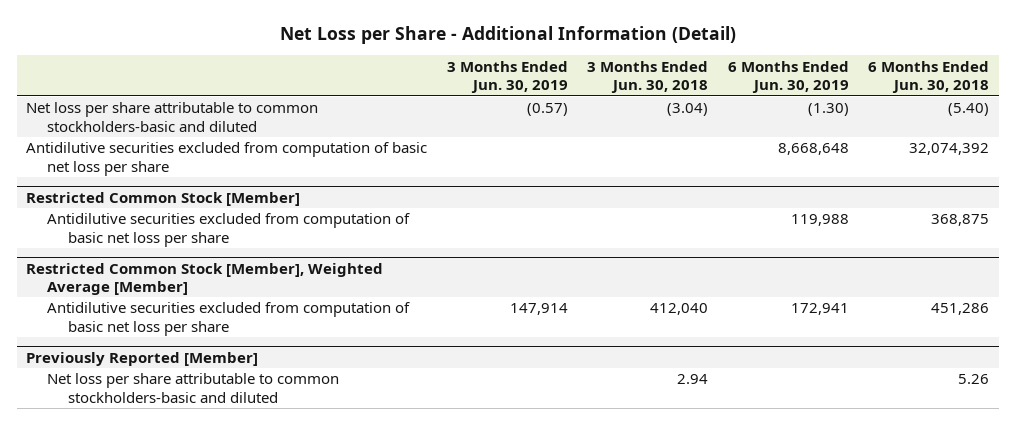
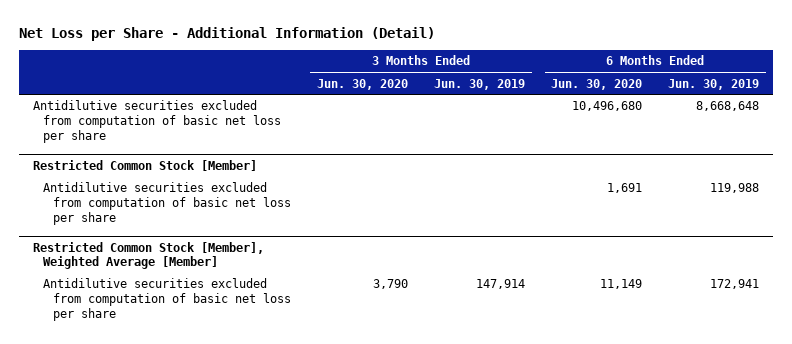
[587,60,709,94] 3 Months Ended Jun. 30, 2018 -> none
[868,60,990,94] 6 Months Ended Jun. 30, 2018 -> none
none -> [316,78,408,90] Jun. 30, 2020
none -> [551,78,643,90] Jun. 30, 2020
[26,102,319,132] Net loss per share attributable to common stockholders-basic and diluted -> none
[26,351,259,366] Previously Reported [Member] -> none
[47,373,340,403] Net loss per share attributable to common stockholders-basic and diluted -> none

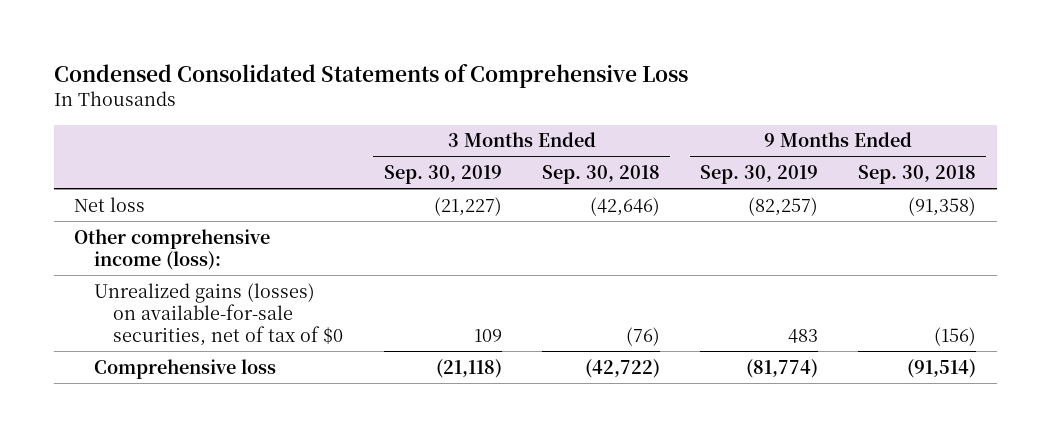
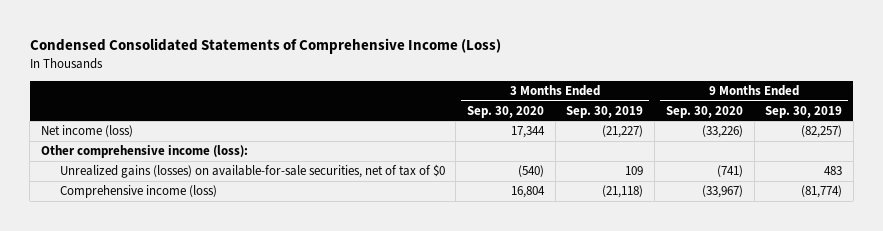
[53,64,688,89] Condensed Consolidated Statements of Comprehensive Loss -> [29,38,501,55] Condensed Consolidated Statements of Comprehensive Income (Loss)
[541,165,660,185] Sep. 30, 2018 -> none
[858,165,977,185] Sep. 30, 2018 -> none
none -> [467,105,545,118] Sep. 30, 2020
none -> [665,105,743,118] Sep. 30, 2020
[74,196,146,212] Net loss -> [40,125,133,138] Net income (loss)
[93,358,276,379] Comprehensive loss -> [59,185,217,199] Comprehensive income (loss)

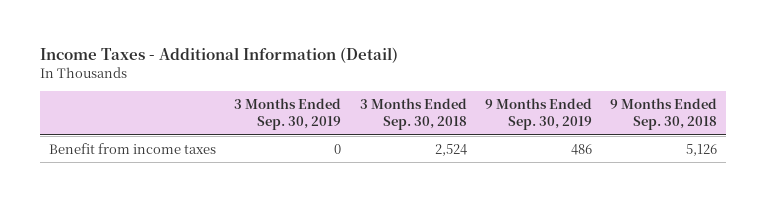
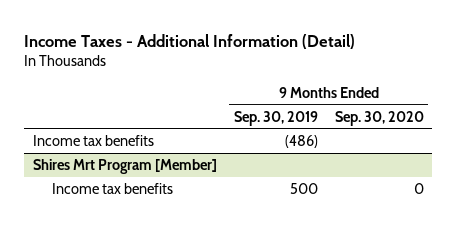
[234,98,342,131] 3 Months Ended Sep. 30, 2019 -> none
[359,98,467,131] 3 Months Ended Sep. 30, 2018 -> none
[609,98,717,131] 9 Months Ended Sep. 30, 2018 -> none
none -> [334,110,424,126] Sep. 30, 2020
[49,143,217,155] Benefit from income taxes -> [32,134,154,146] Income tax benefits
[570,144,592,156] 486 -> [284,134,318,148] (486)
none -> [32,158,217,174] Shires Mrt Program [Member]
none -> [52,182,174,194] Income tax benefits

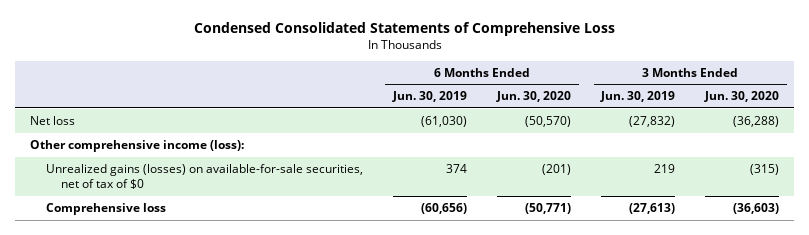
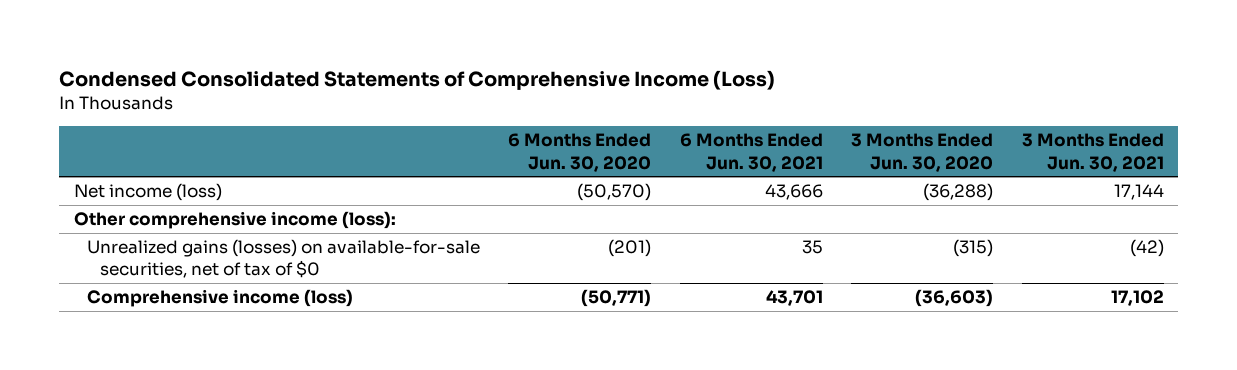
[193,22,615,37] Condensed Consolidated Statements of Comprehensive Loss -> [59,69,776,90] Condensed Consolidated Statements of Comprehensive Income (Loss)
[391,91,467,103] Jun. 30, 2019 -> none
[600,91,676,103] Jun. 30, 2019 -> none
none -> [679,133,823,172] 6 Months Ended Jun. 30, 2021
none -> [1021,133,1164,172] 3 Months Ended Jun. 30, 2021
[30,115,76,125] Net loss -> [73,183,222,202] Net income (loss)
[45,202,166,215] Comprehensive loss -> [86,289,353,308] Comprehensive income (loss)

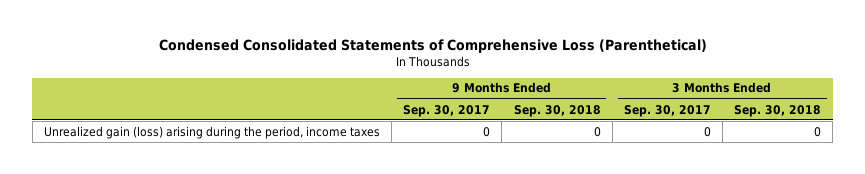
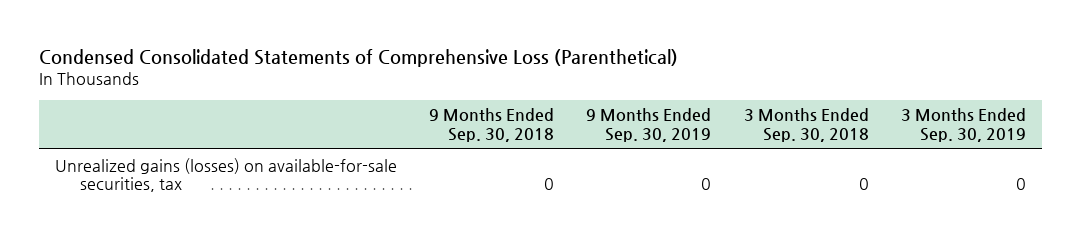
[403,104,491,117] Sep. 30, 2017 -> none
[623,104,711,117] Sep. 30, 2017 -> none
none -> [586,108,712,142] 9 Months Ended Sep. 30, 2019
none -> [900,108,1026,142] 3 Months Ended Sep. 30, 2019
[43,125,380,139] Unrealized gain (loss) arising during the period, income taxes -> [55,157,398,193] Unrealized gains (losses) on available-for-sale securities, tax

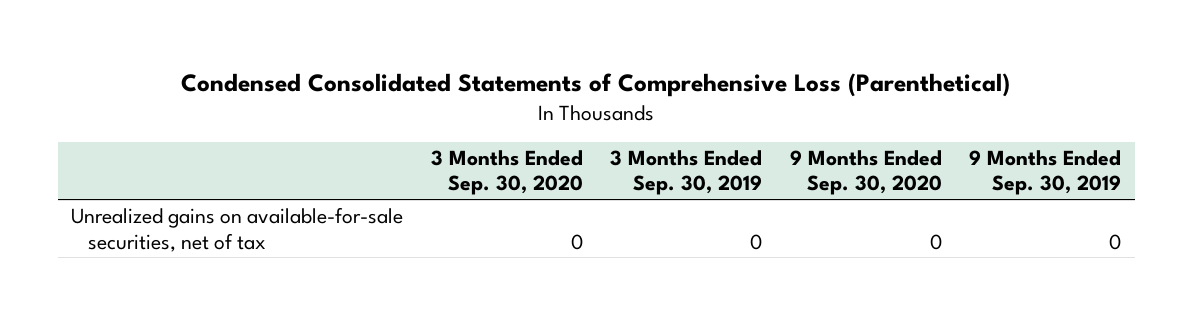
[429,108,555,142] 9 Months Ended Sep. 30, 2018 -> none
[743,108,869,142] 3 Months Ended Sep. 30, 2018 -> none
none -> [430,149,583,196] 3 Months Ended Sep. 30, 2020
none -> [789,149,942,196] 9 Months Ended Sep. 30, 2020
[55,157,398,193] Unrealized gains (losses) on available-for-sale securities, tax -> [71,206,404,252] Unrealized gains on available-for-sale securities, net of tax

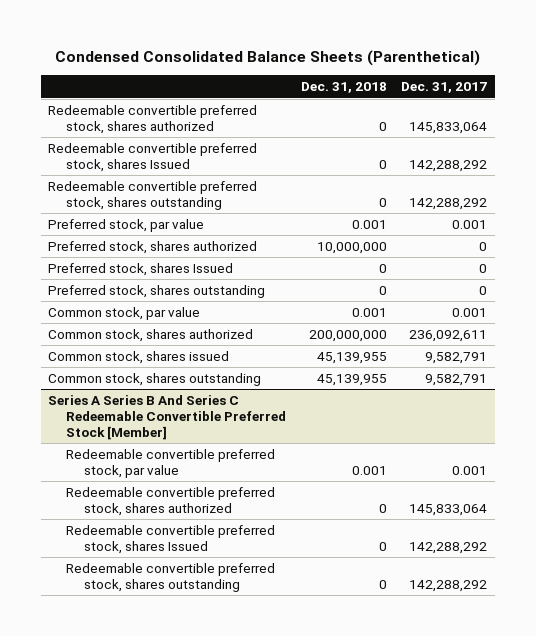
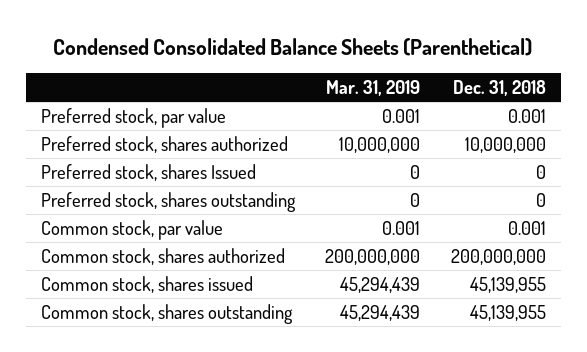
[401,82,488,94] Dec. 31, 2017 -> none
none -> [326,79,421,96] Mar. 31, 2019
[48,104,258,134] Redeemable convertible preferred stock, shares authorized -> none
[48,142,258,172] Redeemable convertible preferred stock, shares Issued -> none
[48,180,258,210] Redeemable convertible preferred stock, shares outstanding -> none
[48,394,287,440] Series A Series B And Series C Redeemable Convertible Preferred Stock [Member] -> none
[66,448,276,478] Redeemable convertible preferred stock, par value -> none
[66,486,276,516] Redeemable convertible preferred stock, shares authorized -> none
[66,524,276,554] Redeemable convertible preferred stock, shares Issued -> none
[66,562,276,592] Redeemable convertible preferred stock, shares outstanding -> none

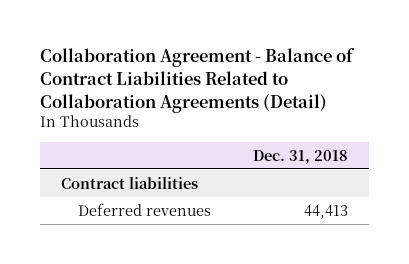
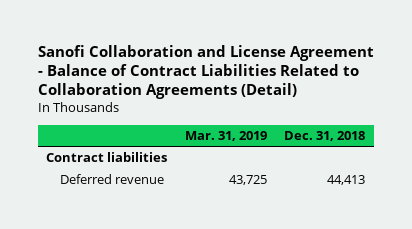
[39,48,355,113] Collaboration Agreement - Balance of Contract Liabilities Related to Collaboration Agreements (Detail) -> [37,44,374,100] Sanofi Collaboration and License Agreement - Balance of Contract Liabilities Related to Collaboration Agreements (Detail)
none -> [184,130,267,141] Mar. 31, 2019
[78,202,212,216] Deferred revenues -> [60,174,165,185] Deferred revenue

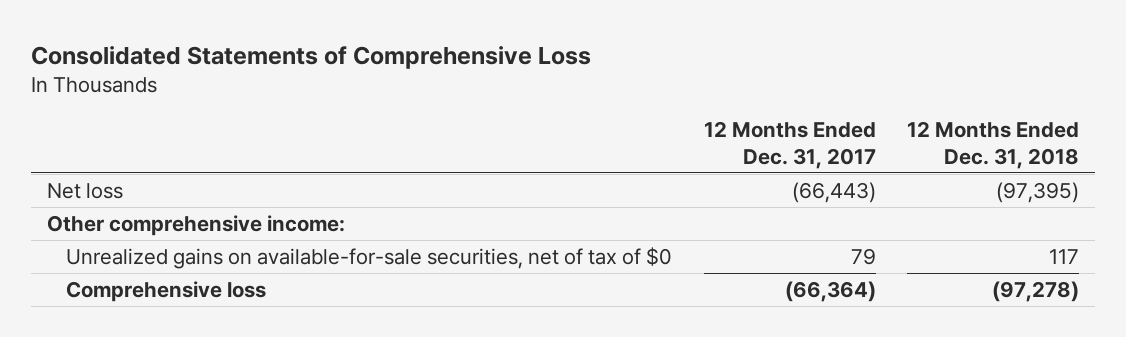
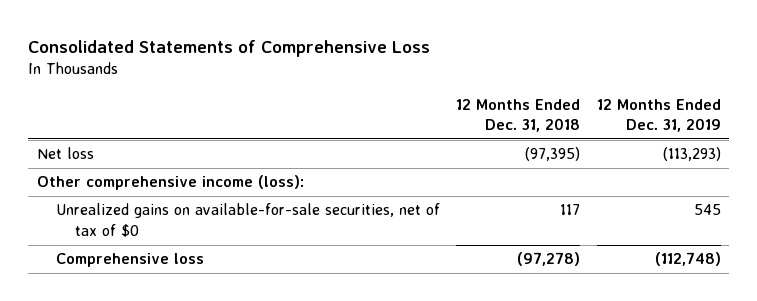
[703,121,876,169] 12 Months Ended Dec. 31, 2017 -> none
none -> [596,98,721,133] 12 Months Ended Dec. 31, 2019
[46,215,345,237] Other comprehensive income: -> [36,175,304,191] Other comprehensive income (loss):

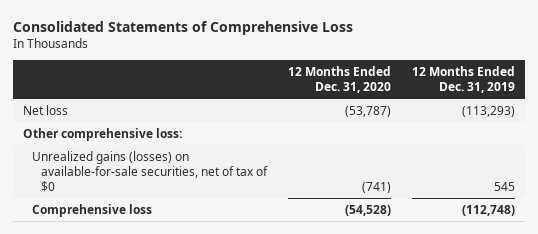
[456,98,581,133] 12 Months Ended Dec. 31, 2018 -> none
none -> [288,66,392,94] 12 Months Ended Dec. 31, 2020
[36,175,304,191] Other comprehensive income (loss): -> [23,127,183,141] Other comprehensive loss:
[55,203,440,237] Unrealized gains on available-for-sale securities, net of tax of $0 -> [32,150,269,192] Unrealized gains (losses) on available-for-sale securities, net of tax of $0

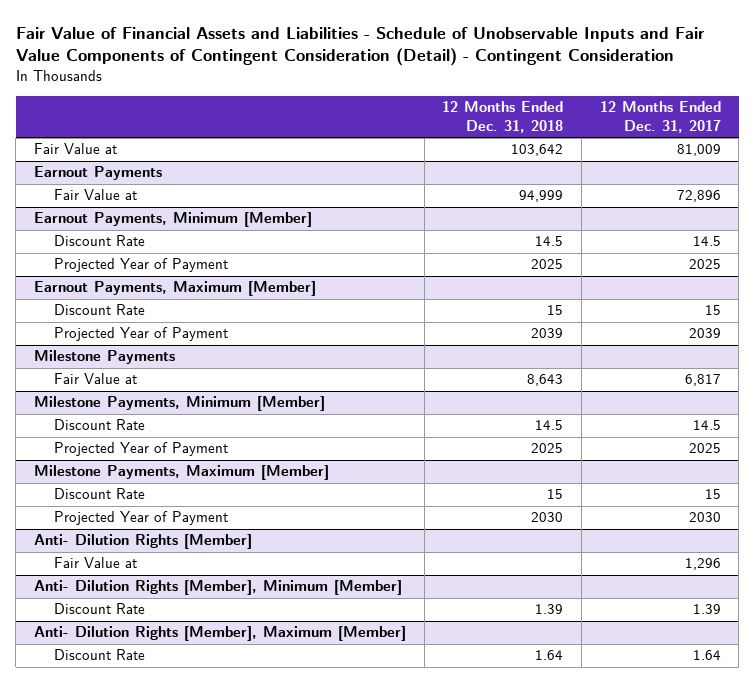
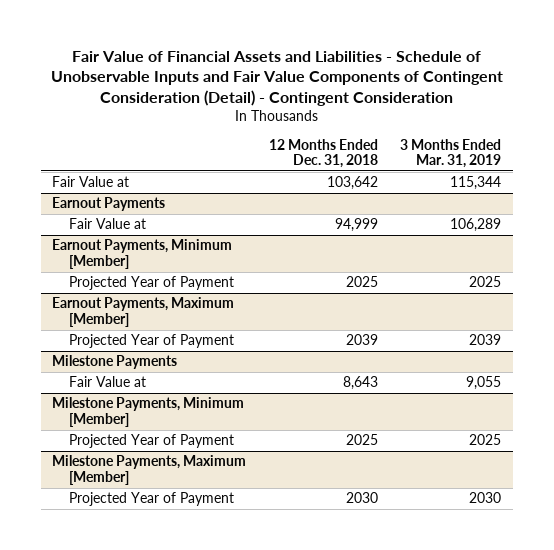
[599,101,721,134] 12 Months Ended Dec. 31, 2017 -> none
none -> [400,138,502,169] 3 Months Ended Mar. 31, 2019
[53,235,145,247] Discount Rate -> none
[53,304,145,316] Discount Rate -> none
[53,419,145,431] Discount Rate -> none
[53,488,145,500] Discount Rate -> none
[34,534,253,550] Anti- Dilution Rights [Member] -> none
[53,557,137,569] Fair Value at -> none
[34,580,403,596] Anti- Dilution Rights [Member], Minimum [Member] -> none
[53,603,145,615] Discount Rate -> none
[34,626,407,642] Anti- Dilution Rights [Member], Maximum [Member] -> none
[53,649,145,661] Discount Rate -> none

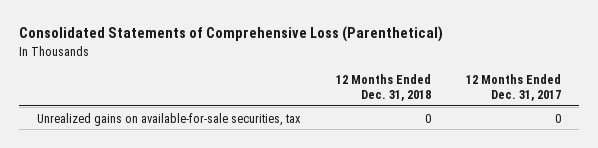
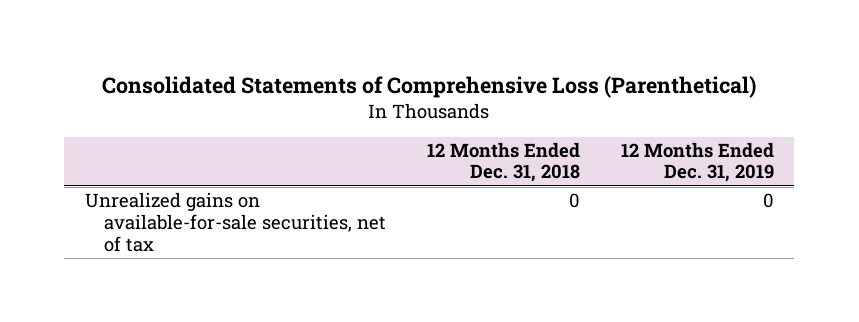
[466,73,562,102] 12 Months Ended Dec. 31, 2017 -> none
none -> [620,141,774,183] 12 Months Ended Dec. 31, 2019
[36,112,301,126] Unrealized gains on available-for-sale securities, tax -> [84,192,386,252] Unrealized gains on available-for-sale securities, net of tax

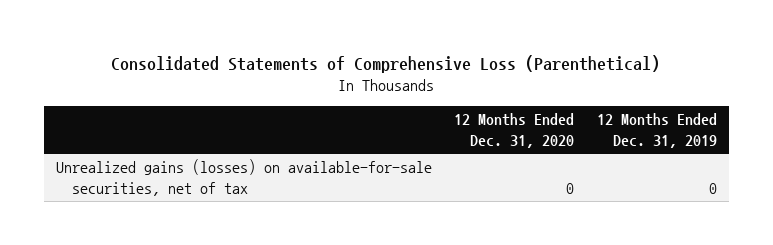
[426,141,580,183] 12 Months Ended Dec. 31, 2018 -> none
none -> [454,113,575,148] 12 Months Ended Dec. 31, 2020
[84,192,386,252] Unrealized gains on available-for-sale securities, net of tax -> [55,159,432,196] Unrealized gains (losses) on available-for-sale securities, net of tax

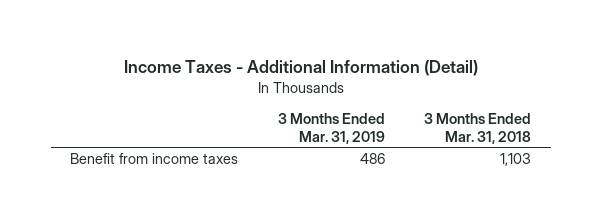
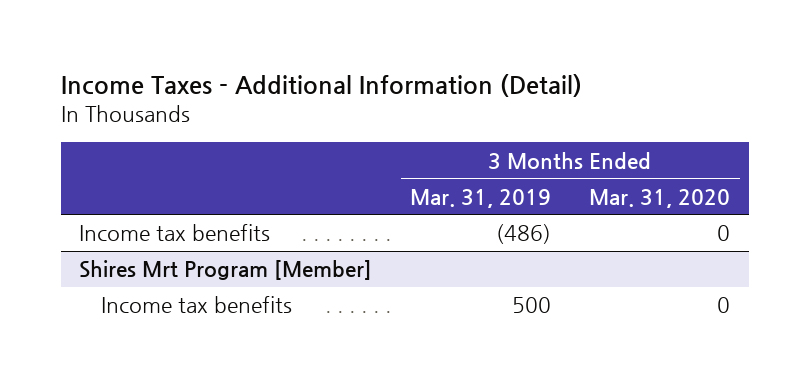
[424,112,532,144] 3 Months Ended Mar. 31, 2018 -> none
none -> [589,188,731,208] Mar. 31, 2020
[70,153,239,165] Benefit from income taxes -> [79,224,271,242] Income tax benefits
[359,153,385,165] 486 -> [496,224,552,245] (486)
none -> [79,260,373,281] Shires Mrt Program [Member]
none -> [101,296,293,314] Income tax benefits

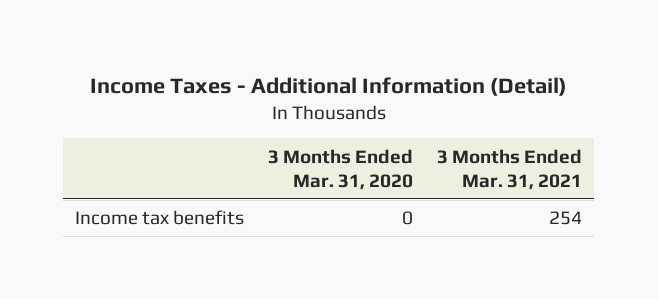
[410,188,552,208] Mar. 31, 2019 -> none
none -> [437,148,583,190] 3 Months Ended Mar. 31, 2021
[79,260,373,281] Shires Mrt Program [Member] -> none
[101,296,293,314] Income tax benefits -> none

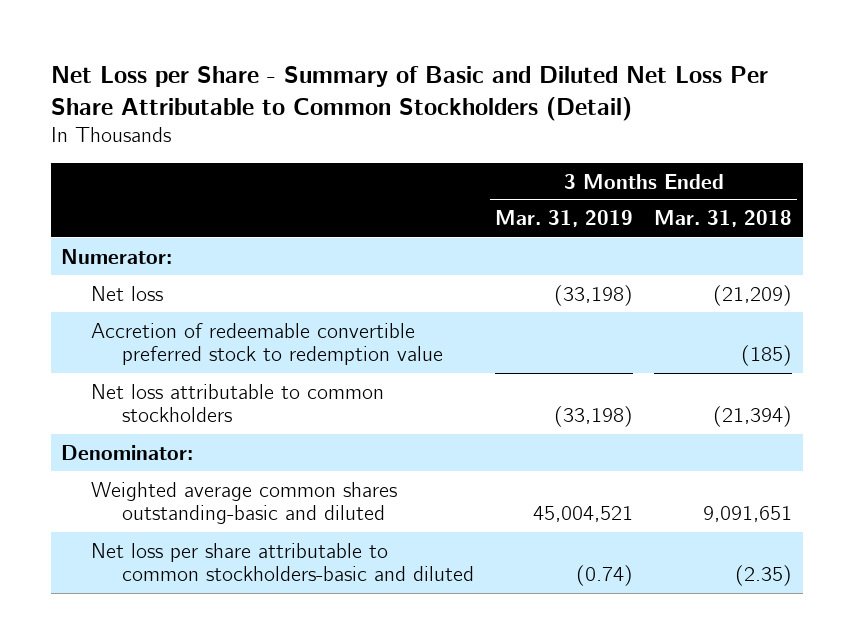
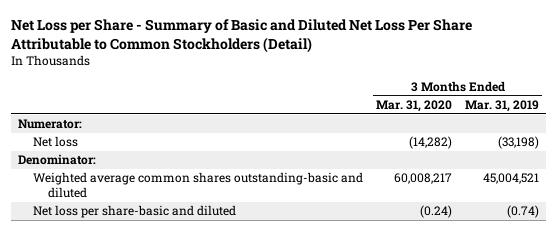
[654,210,793,228] Mar. 31, 2018 -> none
none -> [376,99,453,112] Mar. 31, 2020
[91,322,443,366] Accretion of redeemable convertible preferred stock to redemption value -> none
[91,383,385,423] Net loss attributable to common stockholders -> none
[91,542,474,582] Net loss per share attributable to common stockholders-basic and diluted -> [33,205,237,219] Net loss per share-basic and diluted

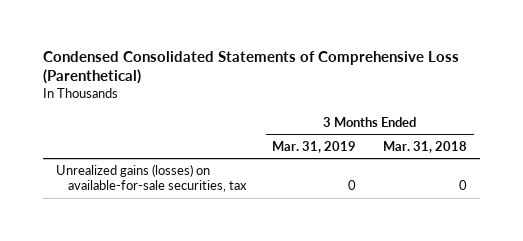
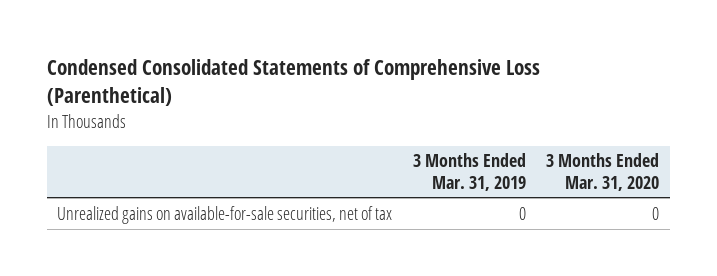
[383,140,468,153] Mar. 31, 2018 -> none
none -> [546,153,660,191] 3 Months Ended Mar. 31, 2020
[56,164,247,193] Unrealized gains (losses) on available-for-sale securities, tax -> [57,205,393,224] Unrealized gains on available-for-sale securities, net of tax

